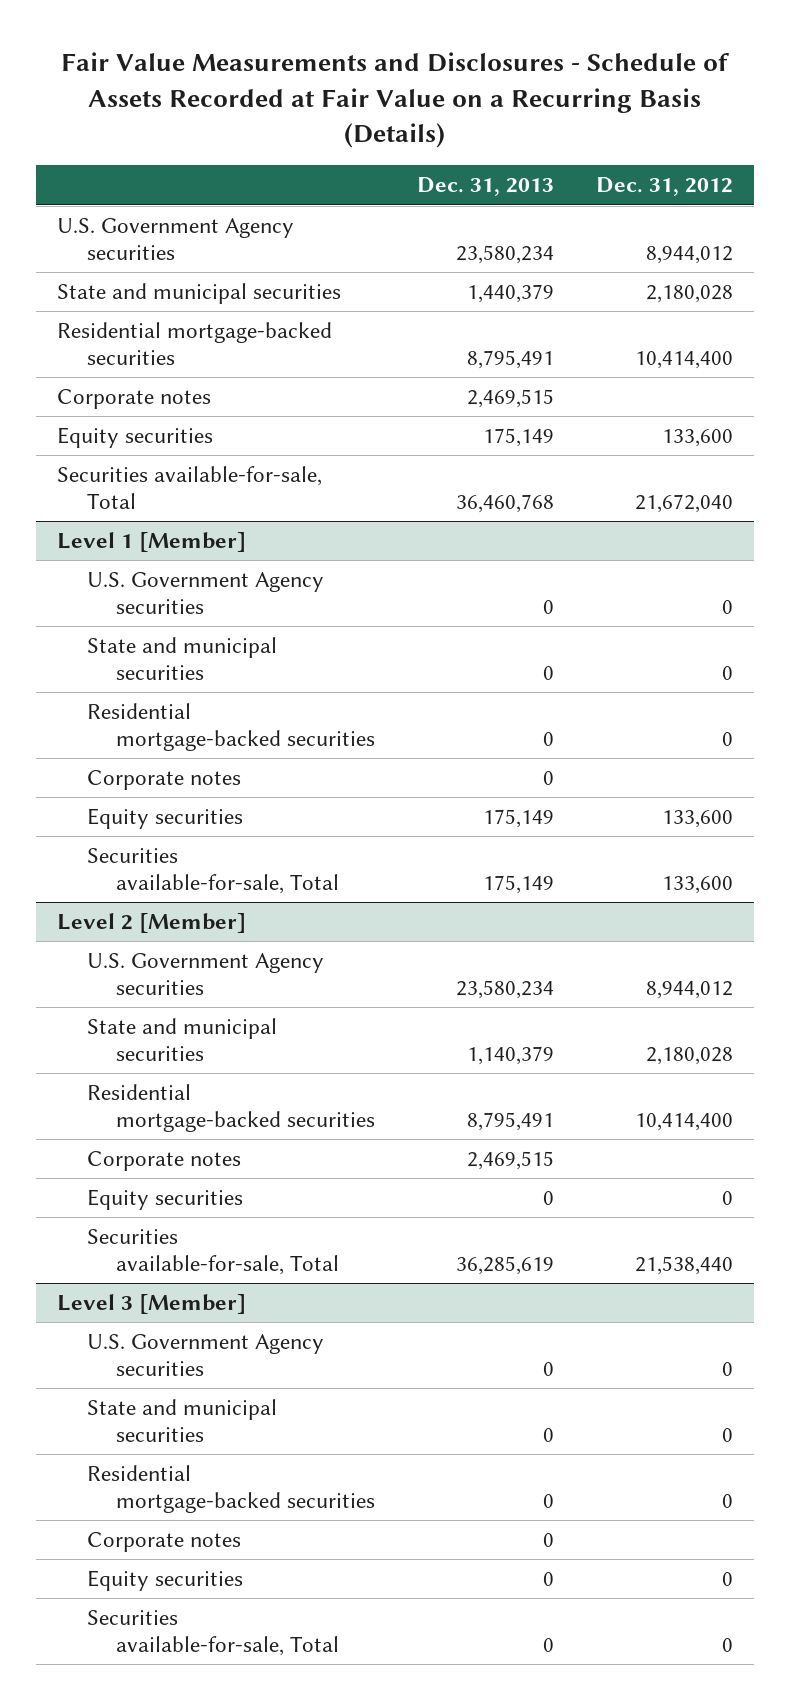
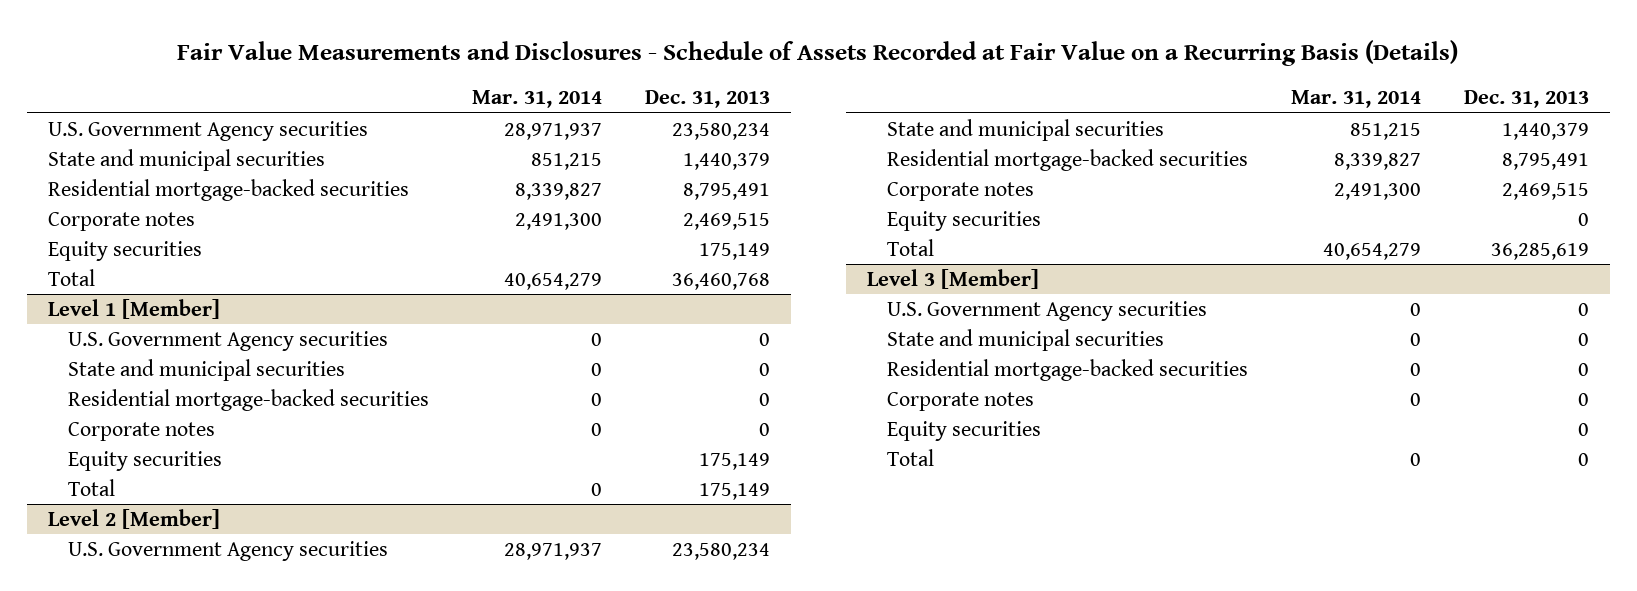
[595,177,733,197] Dec. 31, 2012 -> none
none -> [472,90,603,109] Mar. 31, 2014
[56,466,322,509] Securities available-for-sale, Total -> [48,268,96,286] Total
[86,848,340,894] Securities available-for-sale, Total -> [68,478,116,496] Total
[467,1045,555,1065] 1,140,379 -> [1501,122,1589,140] 1,440,379
[86,1229,340,1275] Securities available-for-sale, Total -> [887,238,935,256] Total
[86,1610,340,1656] Securities available-for-sale, Total -> [887,448,935,466] Total

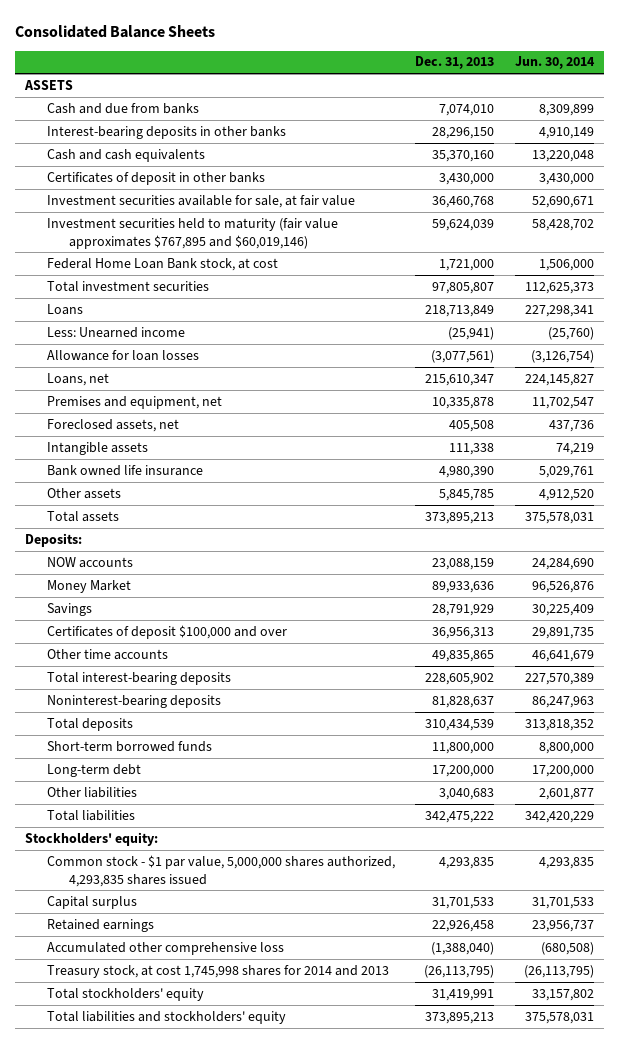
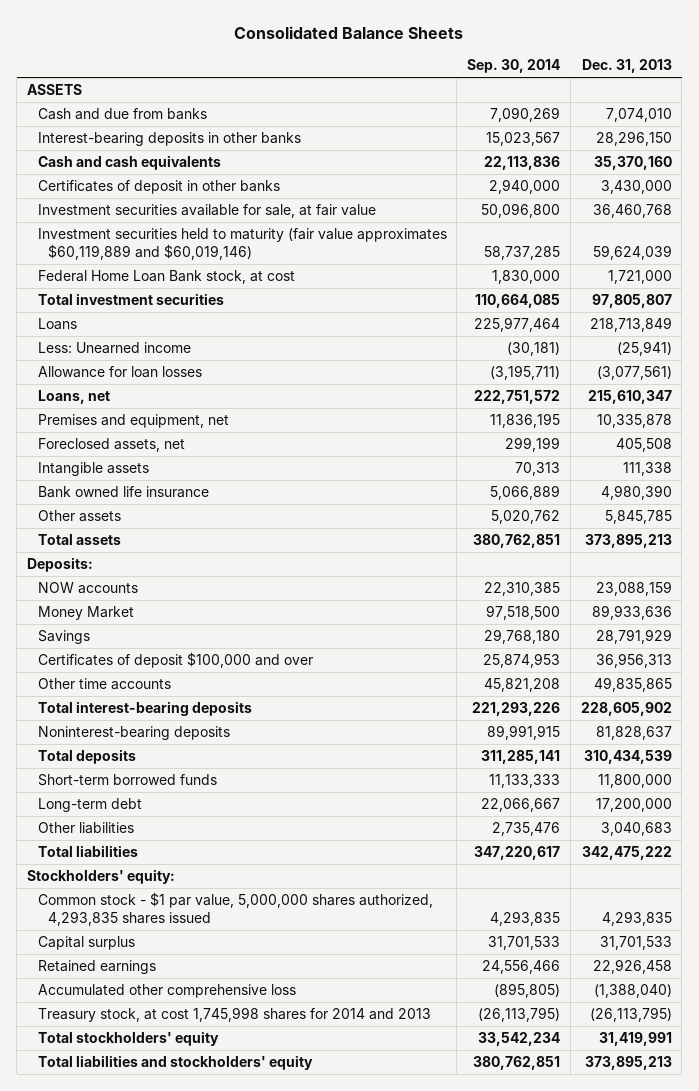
[514,56,595,70] Jun. 30, 2014 -> none
none -> [467,59,561,74] Sep. 30, 2014
[46,217,338,249] Investment securities held to maturity (fair value approximates $767,895 and $60,019,146) -> [37,228,447,261] Investment securities held to maturity (fair value approximates $60,119,889 and $60,019,146)

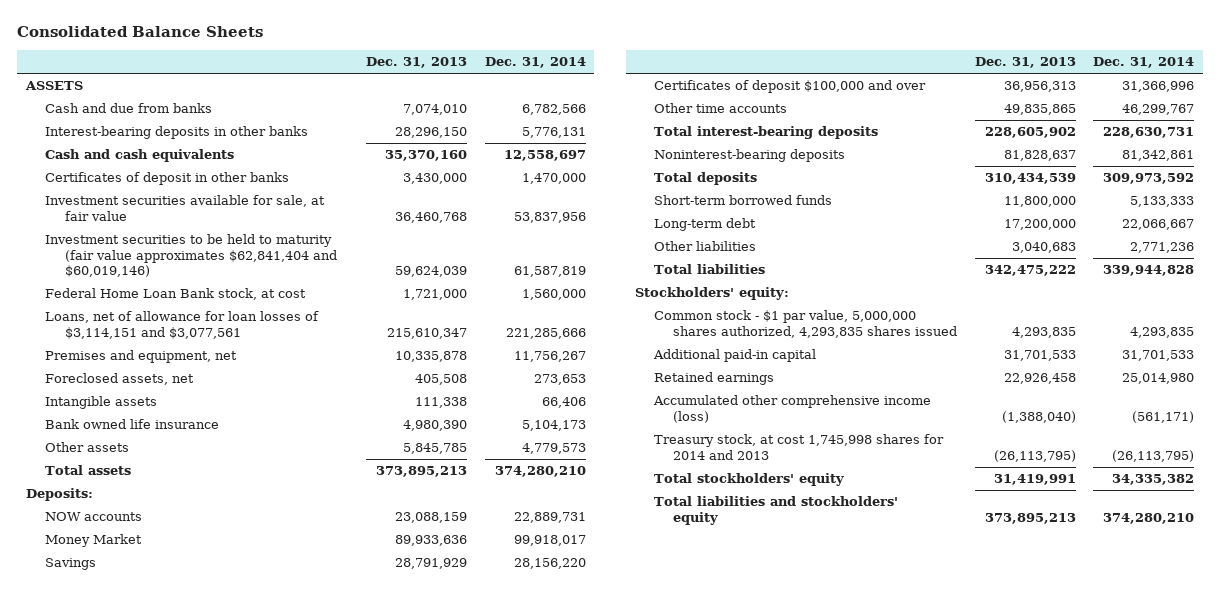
[467,59,561,74] Sep. 30, 2014 -> none
none -> [484,57,586,69] Dec. 31, 2014
[37,228,447,261] Investment securities held to maturity (fair value approximates $60,119,889 and $60,019,146) -> [45,234,337,278] Investment securities to be held to maturity (fair value approximates $62,841,404 and $60,019,146)
[37,293,224,306] Total investment securities -> none
[37,318,77,331] Loans -> none
[37,342,191,355] Less: Unearned income -> none
[37,366,202,379] Allowance for loan losses -> none
[37,390,110,405] Loans, net -> [45,311,320,339] Loans, net of allowance for loan losses of $3,114,151 and $3,077,561
[37,936,135,951] Capital surplus -> [653,349,817,363] Additional paid-in capital
[37,984,296,999] Accumulated other comprehensive loss -> [653,395,932,423] Accumulated other comprehensive income (loss)

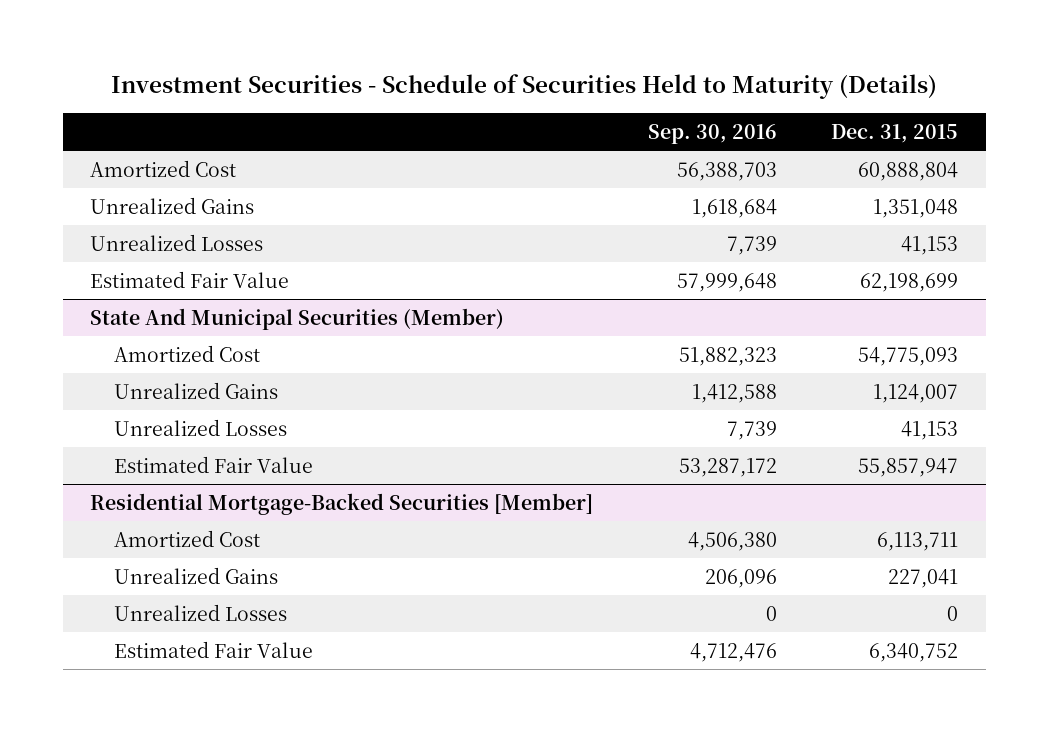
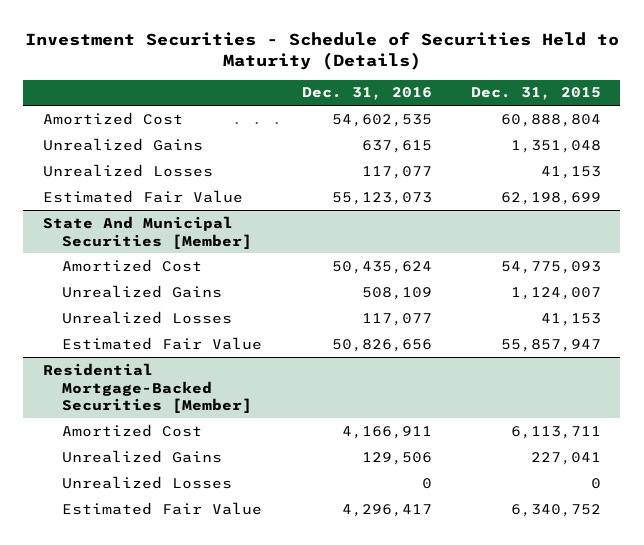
[647,123,777,144] Sep. 30, 2016 -> none
none -> [301,87,432,101] Dec. 31, 2016
[90,307,505,330] State And Municipal Securities (Member) -> [42,215,253,249] State And Municipal Securities [Member]

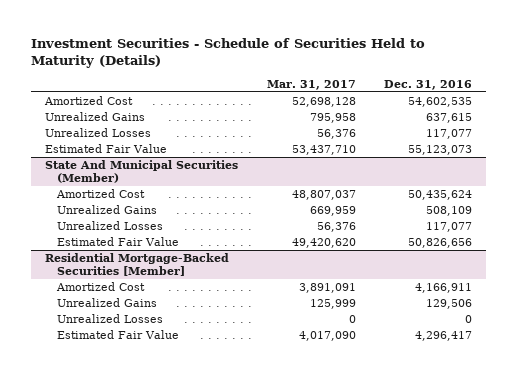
[470,87,601,101] Dec. 31, 2015 -> none
none -> [266,80,356,91] Mar. 31, 2017
[42,215,253,249] State And Municipal Securities [Member] -> [45,159,239,183] State And Municipal Securities (Member)

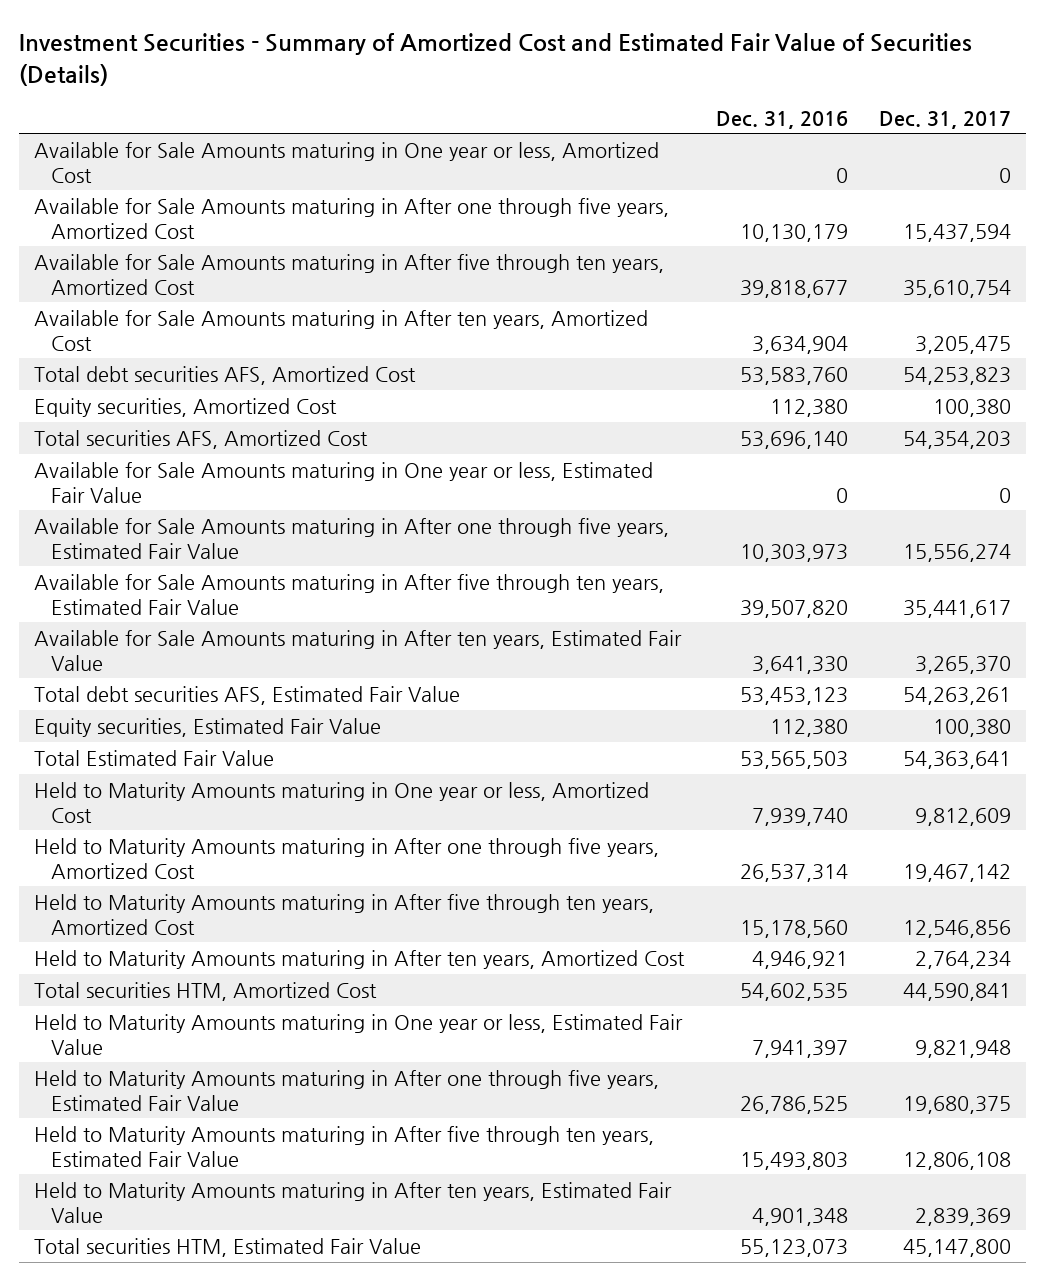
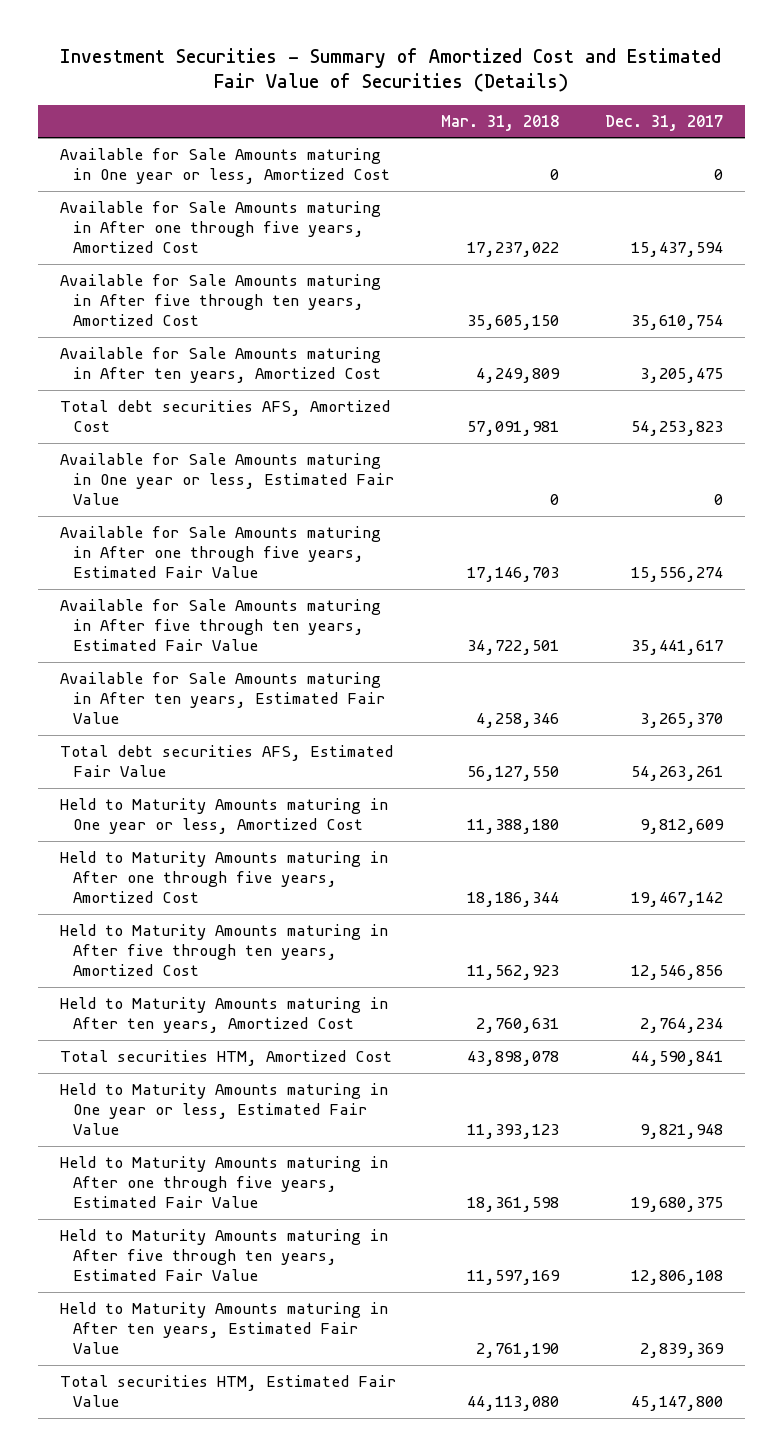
[715,110,848,129] Dec. 31, 2016 -> none
none -> [441,114,560,131] Mar. 31, 2018
[34,397,338,417] Equity securities, Amortized Cost -> none
[34,429,369,449] Total securities AFS, Amortized Cost -> none
[34,717,382,737] Equity securities, Estimated Fair Value -> none
[34,749,275,766] Total Estimated Fair Value -> none

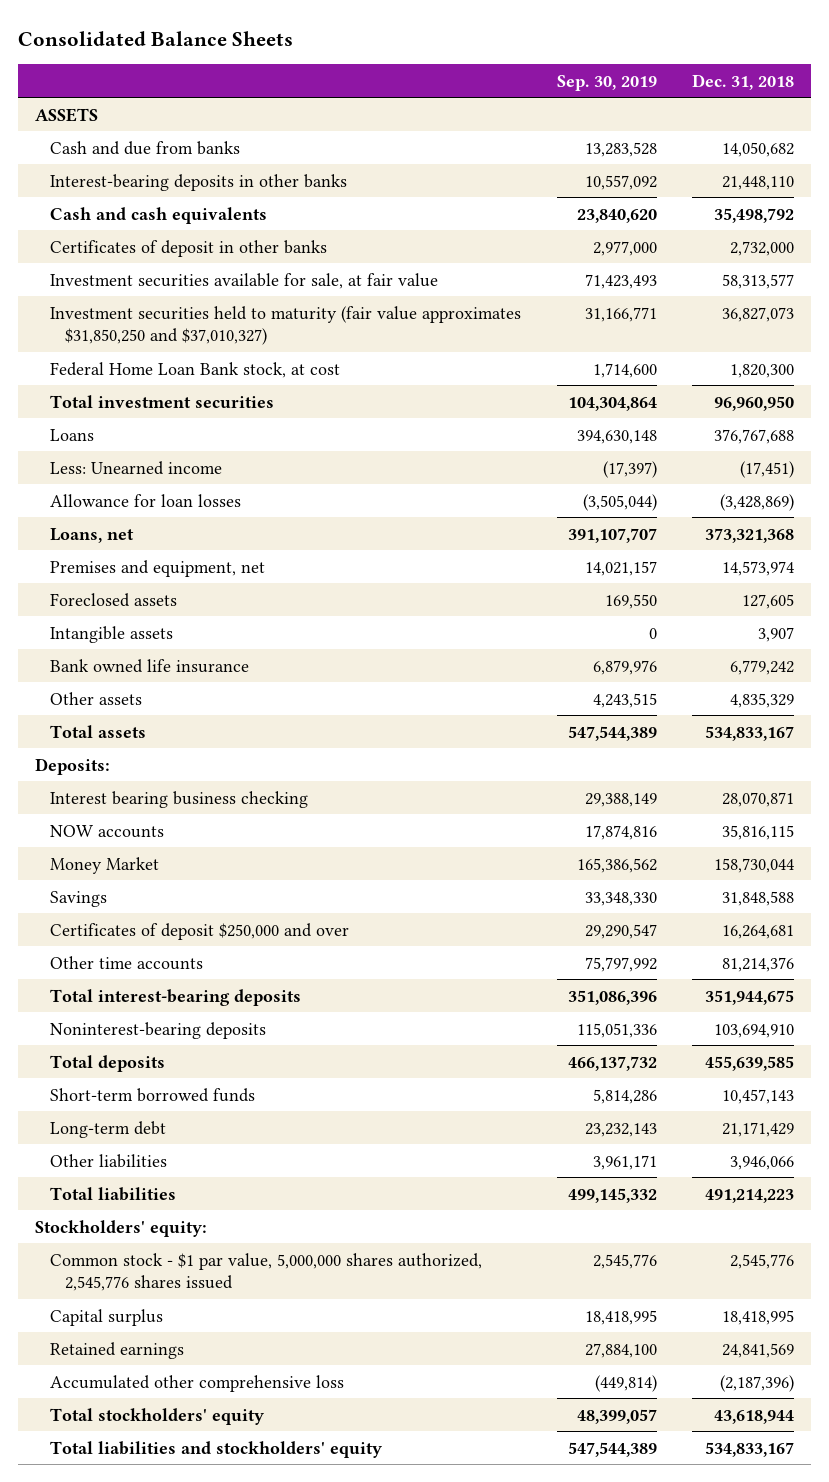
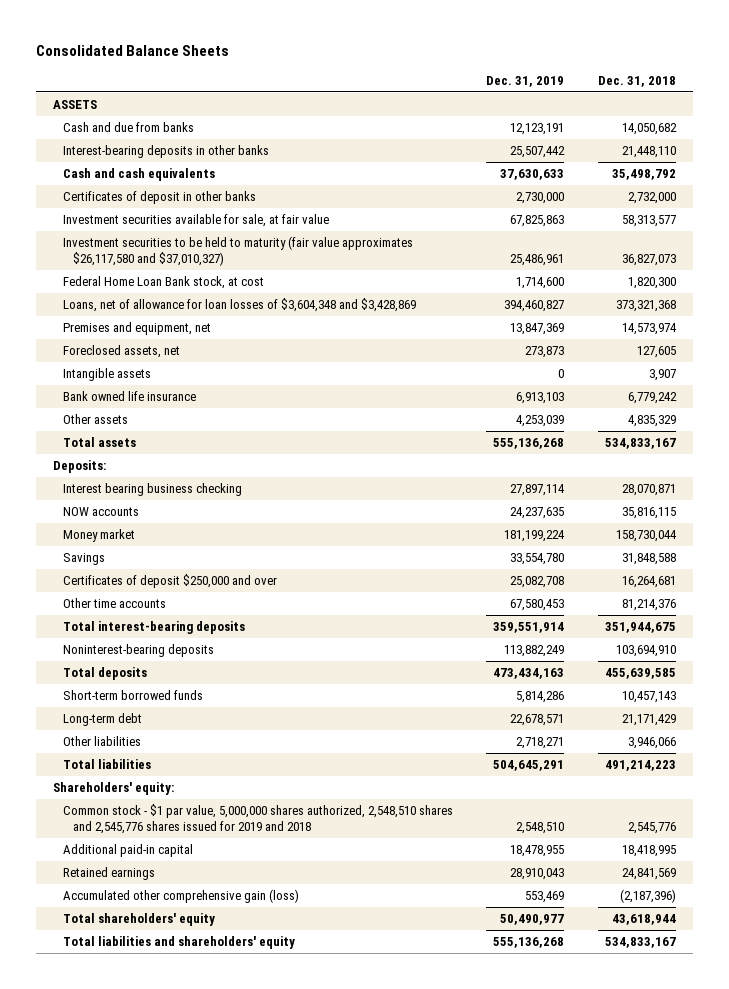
[556,74,657,91] Sep. 30, 2019 -> none
none -> [486,76,565,88] Dec. 31, 2019
[50,305,522,346] Investment securities held to maturity (fair value approximates $31,850,250 and $37,010,327) -> [63,235,414,267] Investment securities to be held to maturity (fair value approximates $26,117,580 and $37,010,327)
[50,394,275,408] Total investment securities -> none
[50,428,95,441] Loans -> none
[50,460,223,475] Less: Unearned income -> none
[50,493,242,507] Allowance for loan losses -> none
[50,527,135,543] Loans, net -> [63,297,417,312] Loans, net of allowance for loan losses of $3,604,348 and $3,428,869
[50,592,178,607] Foreclosed assets -> [63,344,181,358] Foreclosed assets, net
[50,856,160,874] Money Market -> [63,528,136,542] Money market
[35,1219,208,1237] Stockholders' equity: -> [52,781,174,795] Shareholders' equity:
[50,1252,483,1292] Common stock - $1 par value, 5,000,000 shares authorized, 2,545,776 shares issued -> [63,803,454,835] Common stock - $1 par value, 5,000,000 shares authorized, 2,548,510 shares and 2,545,776 shares issued for 2019 and 2018
[50,1308,164,1326] Capital surplus -> [63,843,194,857] Additional paid-in capital
[50,1374,345,1392] Accumulated other comprehensive loss -> [63,888,300,903] Accumulated other comprehensive gain (loss)
[50,1407,265,1425] Total stockholders' equity -> [63,912,216,926] Total shareholders' equity
[50,1440,383,1458] Total liabilities and stockholders' equity -> [63,935,296,949] Total liabilities and shareholders' equity

